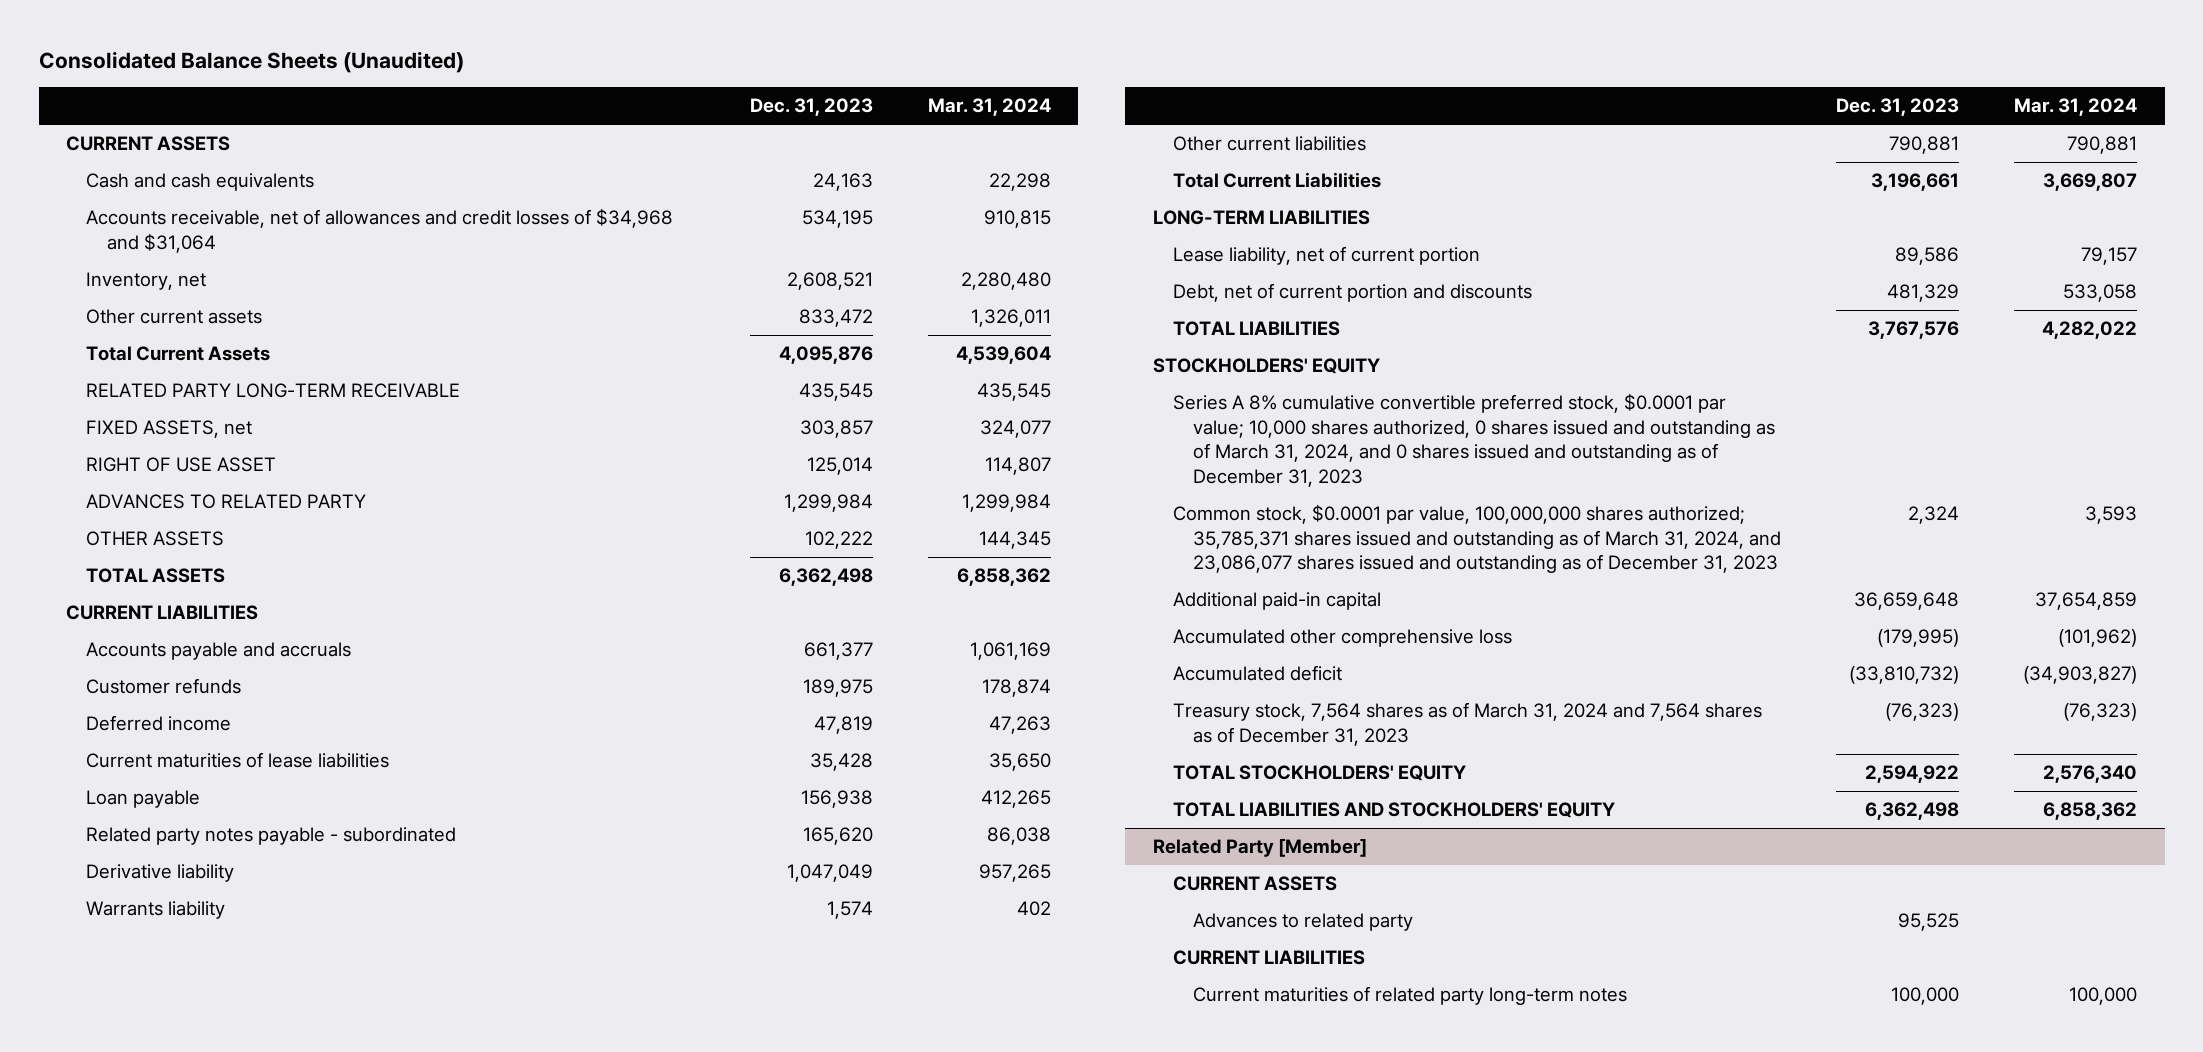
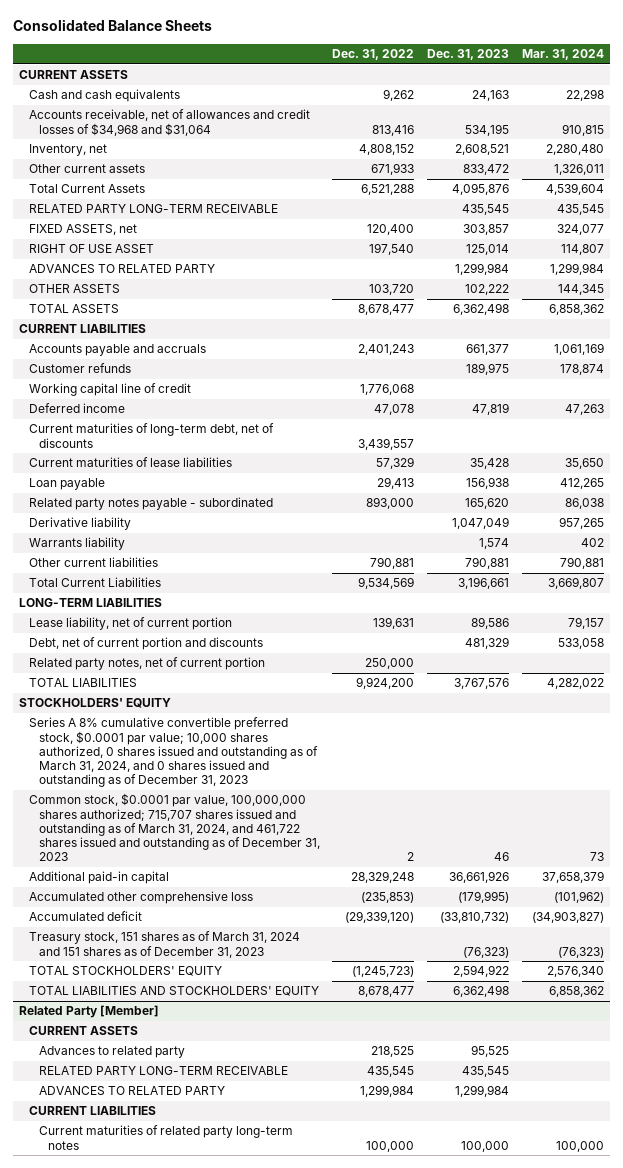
[38,50,464,73] Consolidated Balance Sheets (Unaudited) -> [12,19,212,32] Consolidated Balance Sheets
none -> [332,48,415,60] Dec. 31, 2022
none -> [28,383,191,397] Working capital line of credit
none -> [28,423,274,448] Current maturities of long-term debt, net of discounts
none -> [28,657,265,671] Related party notes, net of current portion
[1172,504,1782,574] Common stock, $0.0001 par value, 100,000,000 shares authorized; 35,785,371 shares issued and outstanding as of March 31, 2024, and 23,086,077 shares issued and outstanding as of December 31, 2023 -> [28,793,320,862] Common stock, $0.0001 par value, 100,000,000 shares authorized; 715,707 shares issued and outstanding as of March 31, 2024, and 461,722 shares issued and outstanding as of December 31, 2023
[1908,506,1960,525] 2,324 -> [493,852,509,862] 46
[2085,506,2138,525] 3,593 -> [589,852,604,862] 73
[1854,592,1960,611] 36,659,648 -> [448,871,509,884] 36,661,926
[2035,592,2138,611] 37,654,859 -> [541,871,604,884] 37,658,379
[1172,702,1762,746] Treasury stock, 7,564 shares as of March 31, 2024 and 7,564 shares as of December 31, 2023 -> [28,931,300,958] Treasury stock, 151 shares as of March 31, 2024 and 151 shares as of December 31, 2023
none -> [38,1066,288,1076] RELATED PARTY LONG-TERM RECEIVABLE
none -> [38,1086,225,1096] ADVANCES TO RELATED PARTY

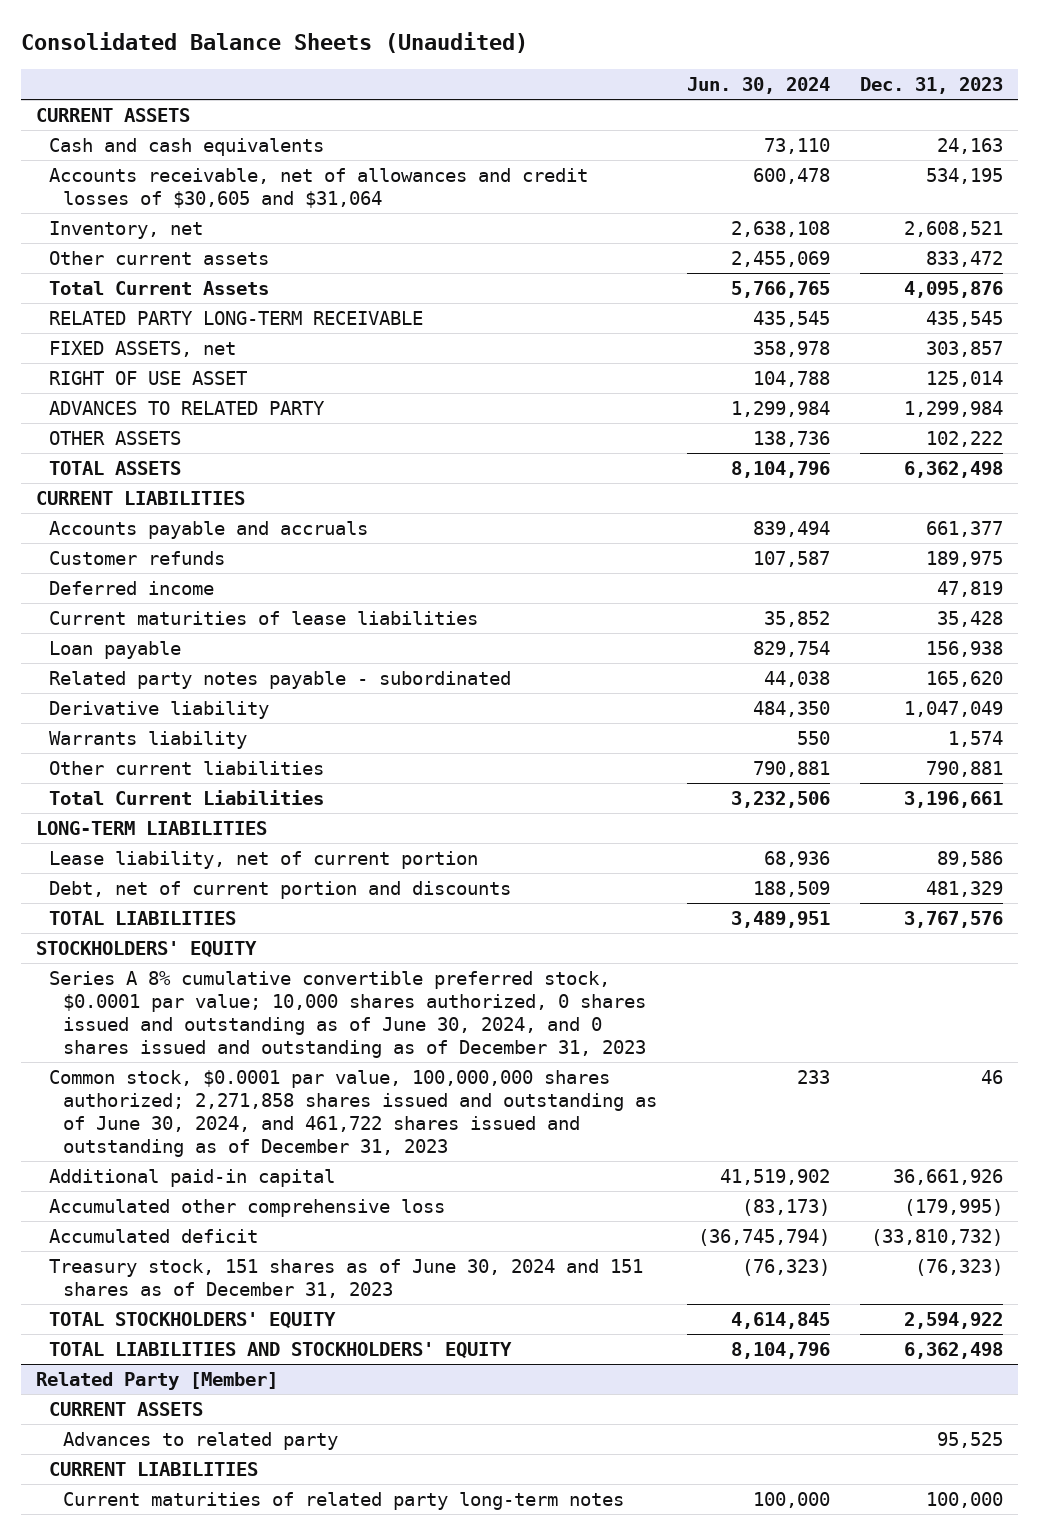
[12,19,212,32] Consolidated Balance Sheets -> [20,32,528,54] Consolidated Balance Sheets (Unaudited)
[332,48,415,60] Dec. 31, 2022 -> none
[521,48,604,60] Mar. 31, 2024 -> none
none -> [687,77,831,95] Jun. 30, 2024
[28,109,310,136] Accounts receivable, net of allowances and credit losses of $34,968 and $31,064 -> [49,168,589,209] Accounts receivable, net of allowances and credit losses of $30,605 and $31,064
[28,383,191,397] Working capital line of credit -> none
[28,423,274,448] Current maturities of long-term debt, net of discounts -> none
[28,657,265,671] Related party notes, net of current portion -> none
[28,717,318,788] Series A 8% cumulative convertible preferred stock, $0.0001 par value; 10,000 shares authorized, 0 shares issued and outstanding as of March 31, 2024, and 0 shares issued and outstanding as of December 31, 2023 -> [49,971,647,1058] Series A 8% cumulative convertible preferred stock, $0.0001 par value; 10,000 shares authorized, 0 shares issued and outstanding as of June 30, 2024, and 0 shares issued and outstanding as of December 31, 2023
[28,793,320,862] Common stock, $0.0001 par value, 100,000,000 shares authorized; 715,707 shares issued and outstanding as of March 31, 2024, and 461,722 shares issued and outstanding as of December 31, 2023 -> [49,1070,658,1157] Common stock, $0.0001 par value, 100,000,000 shares authorized; 2,271,858 shares issued and outstanding as of June 30, 2024, and 461,722 shares issued and outstanding as of December 31, 2023
[28,931,300,958] Treasury stock, 151 shares as of March 31, 2024 and 151 shares as of December 31, 2023 -> [49,1259,644,1299] Treasury stock, 151 shares as of June 30, 2024 and 151 shares as of December 31, 2023
[38,1066,288,1076] RELATED PARTY LONG-TERM RECEIVABLE -> none
[38,1086,225,1096] ADVANCES TO RELATED PARTY -> none

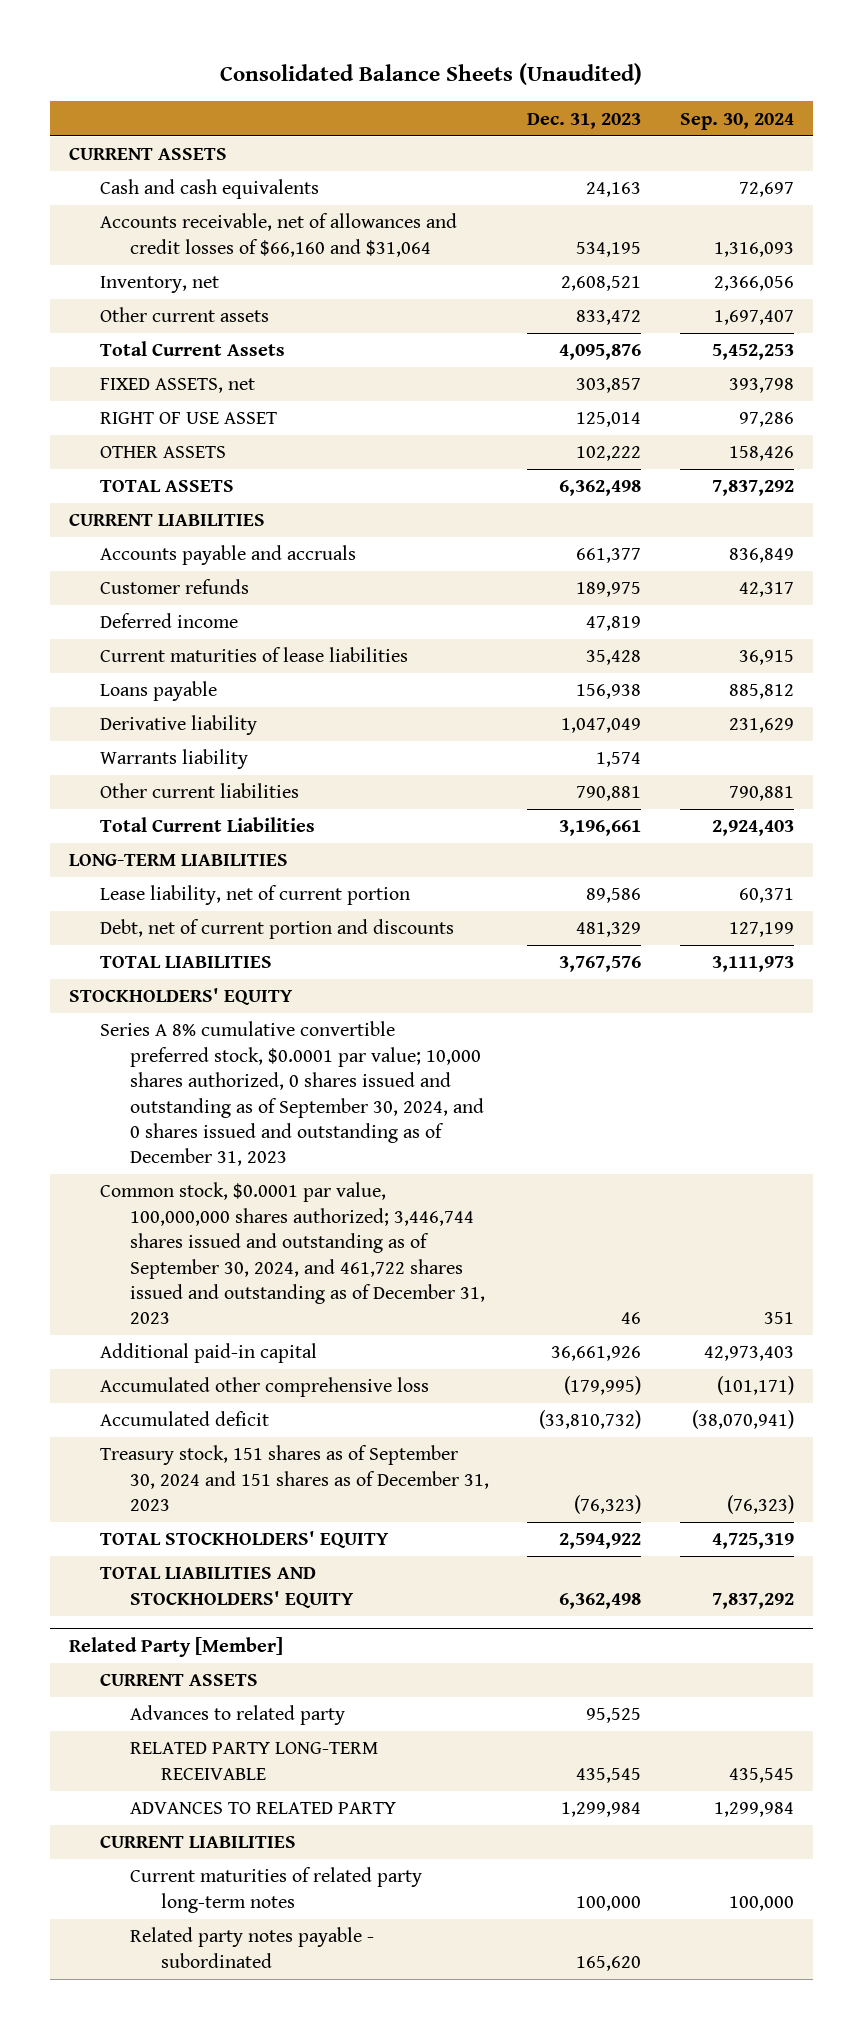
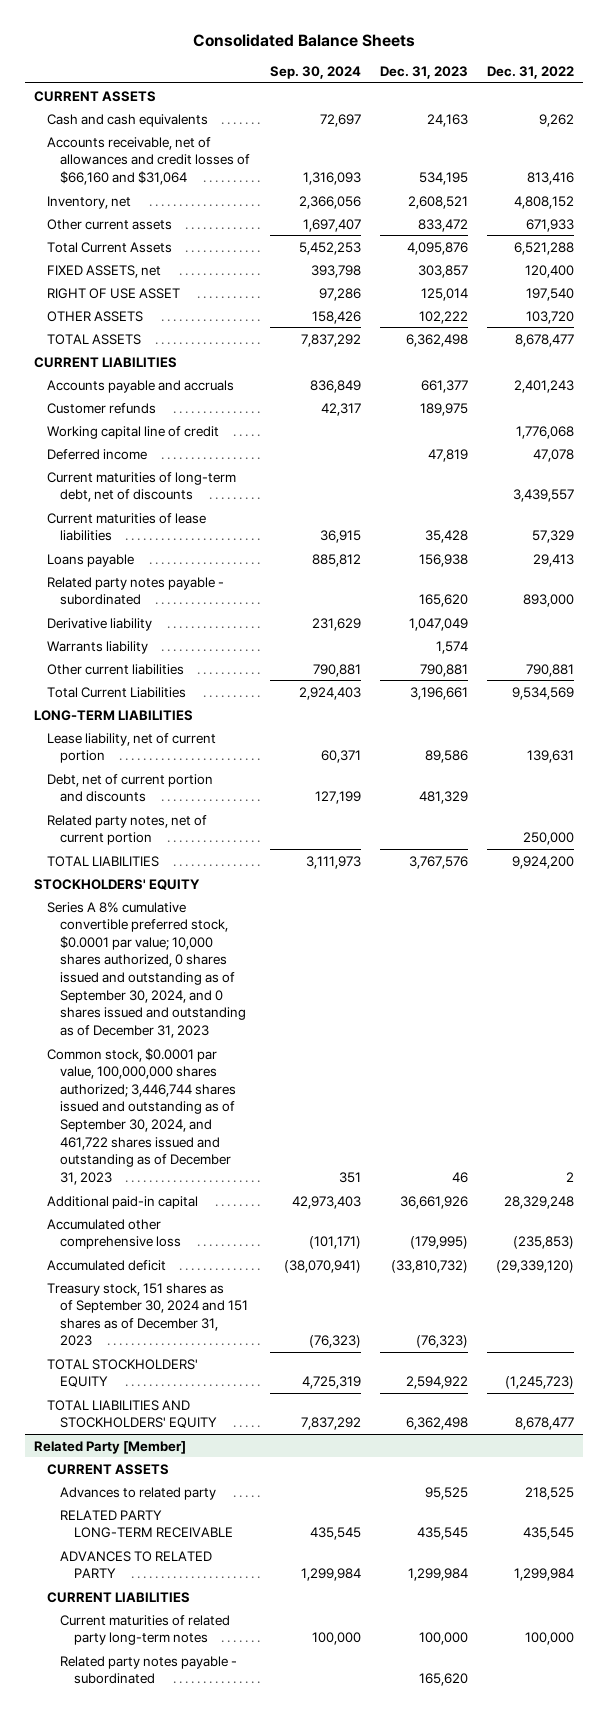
[220,63,643,86] Consolidated Balance Sheets (Unaudited) -> [192,33,415,47] Consolidated Balance Sheets
none -> [486,66,574,80] Dec. 31, 2022
none -> [47,425,220,439] Working capital line of credit
none -> [47,471,237,503] Current maturities of long-term debt, net of discounts
none -> [47,576,225,606] Related party notes payable - subordinated
none -> [47,814,208,846] Related party notes, net of current portion

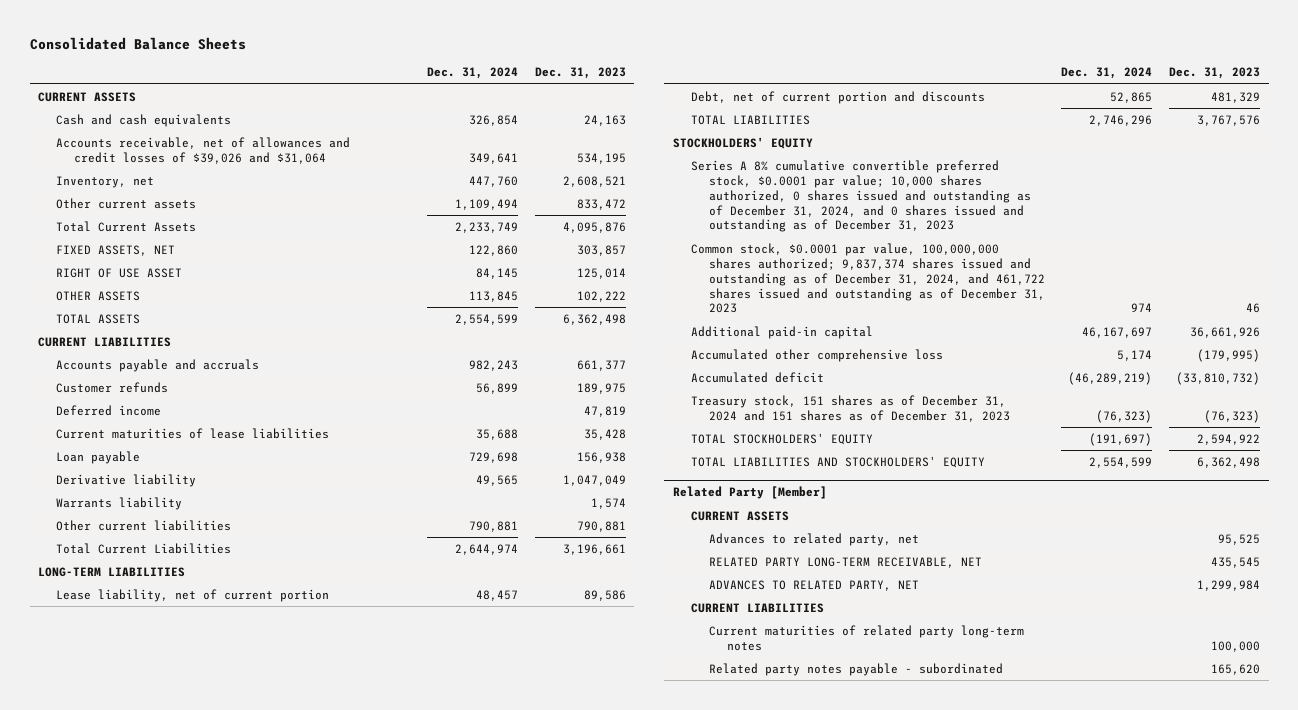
[269,66,361,80] Sep. 30, 2024 -> none
[486,66,574,80] Dec. 31, 2022 -> none
none -> [426,67,518,80] Dec. 31, 2024
[47,136,251,185] Accounts receivable, net of allowances and credit losses of $66,160 and $31,064 -> [56,136,351,164] Accounts receivable, net of allowances and credit losses of $39,026 and $31,064
[47,264,162,278] FIXED ASSETS, net -> [56,244,176,256] FIXED ASSETS, NET
[47,425,220,439] Working capital line of credit -> none
[47,471,237,503] Current maturities of long-term debt, net of discounts -> none
[47,576,225,606] Related party notes payable - subordinated -> none
[47,553,135,567] Loans payable -> [56,450,141,464] Loan payable
[47,814,208,846] Related party notes, net of current portion -> none
[47,901,247,1038] Series A 8% cumulative convertible preferred stock, $0.0001 par value; 10,000 shares authorized, 0 shares issued and outstanding as of September 30, 2024, and 0 shares issued and outstanding as of December 31, 2023 -> [690,159,1031,233] Series A 8% cumulative convertible preferred stock, $0.0001 par value; 10,000 shares authorized, 0 shares issued and outstanding as of December 31, 2024, and 0 shares issued and outstanding as of December 31, 2023
[47,1047,237,1185] Common stock, $0.0001 par value, 100,000,000 shares authorized; 3,446,744 shares issued and outstanding as of September 30, 2024, and 461,722 shares issued and outstanding as of December 31, 2023 -> [690,242,1045,314] Common stock, $0.0001 par value, 100,000,000 shares authorized; 9,837,374 shares issued and outstanding as of December 31, 2024, and 461,722 shares issued and outstanding as of December 31, 2023
[47,1282,249,1347] Treasury stock, 151 shares as of September 30, 2024 and 151 shares as of December 31, 2023 -> [690,394,1010,422] Treasury stock, 151 shares as of December 31, 2024 and 151 shares as of December 31, 2023
[60,1486,217,1500] Advances to related party -> [708,532,919,546] Advances to related party, net
[60,1509,233,1539] RELATED PARTY LONG-TERM RECEIVABLE -> [708,556,982,568] RELATED PARTY LONG-TERM RECEIVABLE, NET
[60,1550,213,1579] ADVANCES TO RELATED PARTY -> [708,579,919,591] ADVANCES TO RELATED PARTY, NET

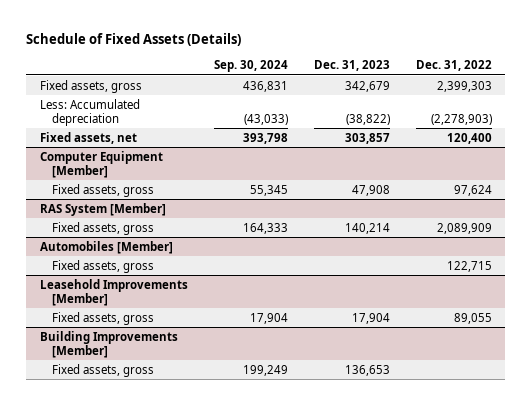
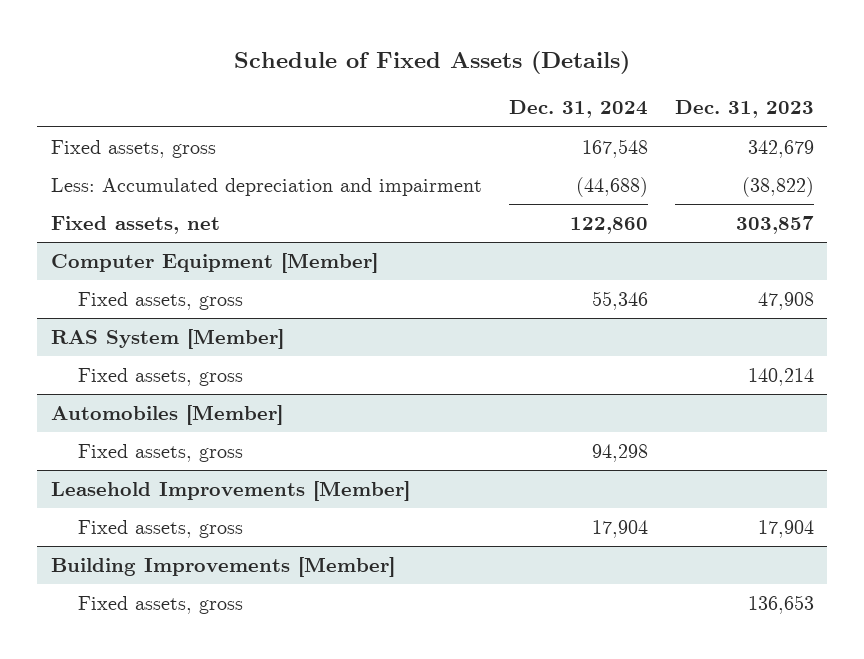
[213,60,288,73] Sep. 30, 2024 -> none
[416,60,493,72] Dec. 31, 2022 -> none
none -> [508,100,648,119] Dec. 31, 2024
[39,98,140,126] Less: Accumulated depreciation -> [50,177,482,196] Less: Accumulated depreciation and impairment

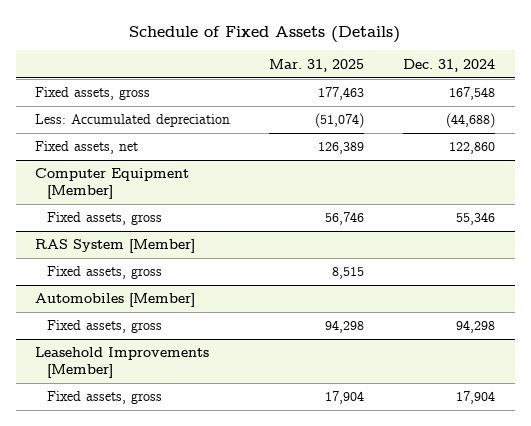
[674,100,814,119] Dec. 31, 2023 -> none
none -> [269,58,365,72] Mar. 31, 2025
[50,177,482,196] Less: Accumulated depreciation and impairment -> [35,114,231,128] Less: Accumulated depreciation
[50,556,395,577] Building Improvements [Member] -> none
[78,595,244,614] Fixed assets, gross -> none

